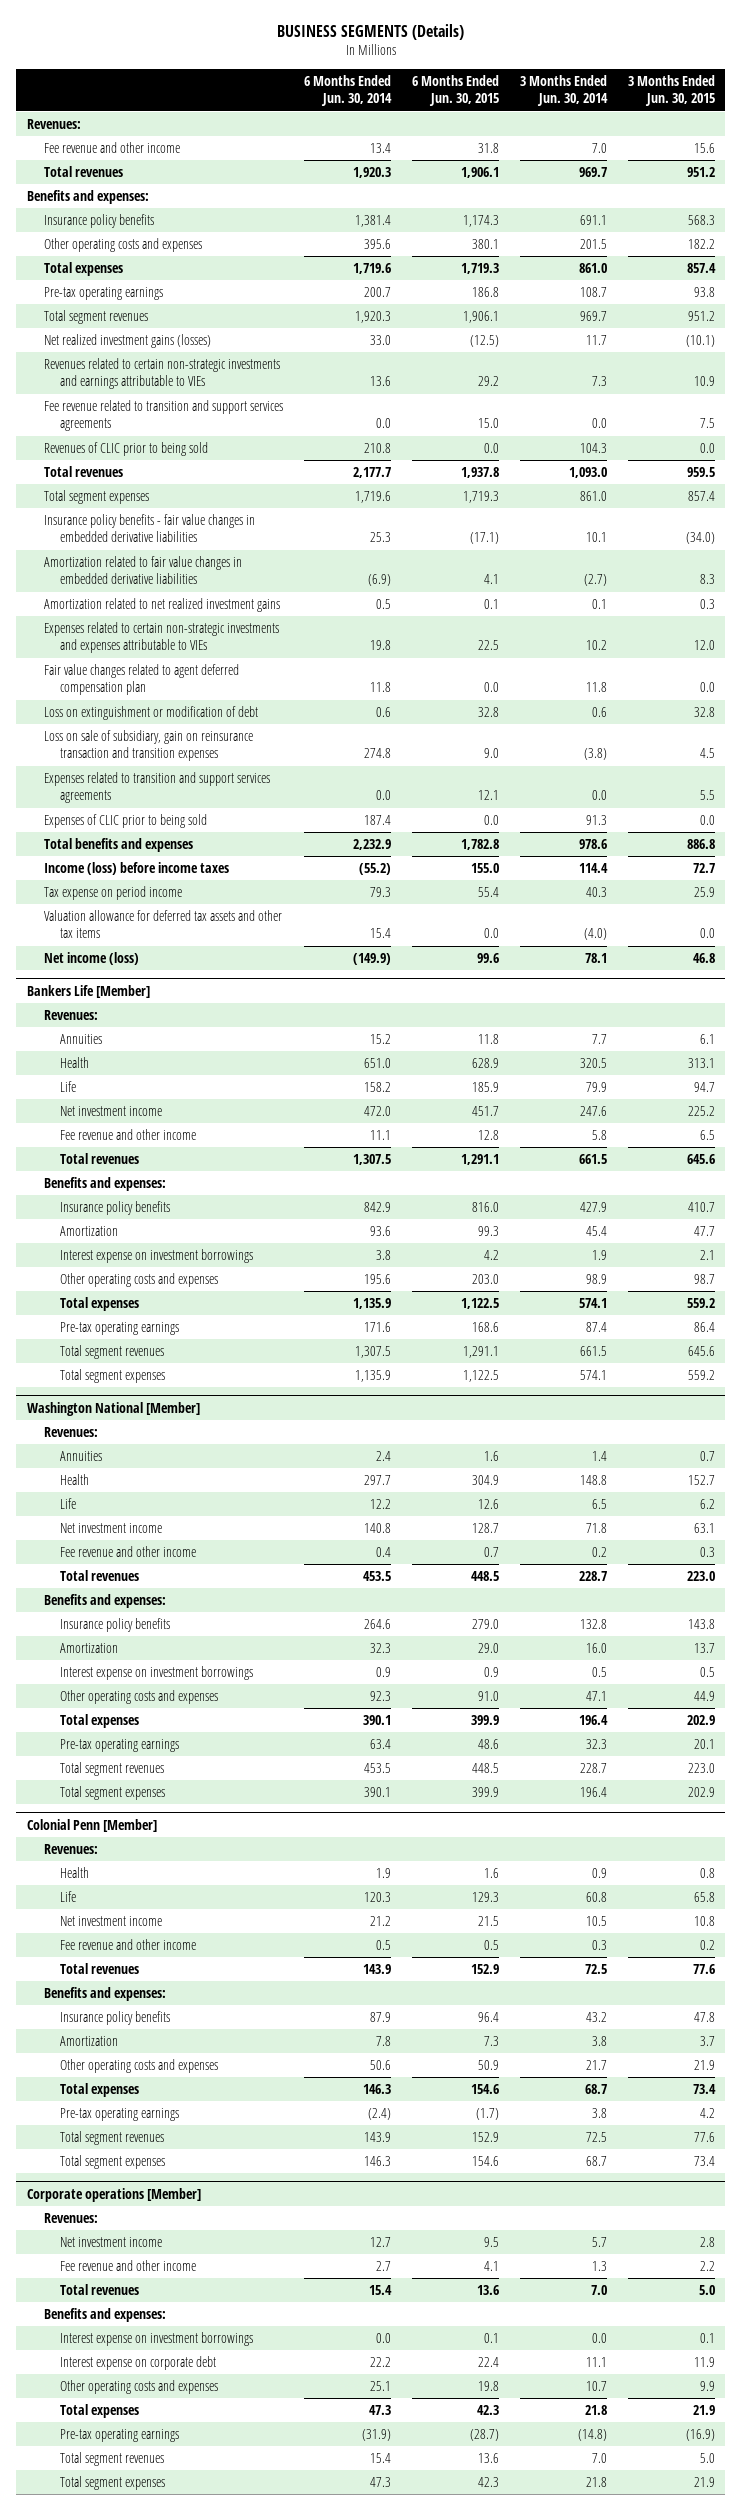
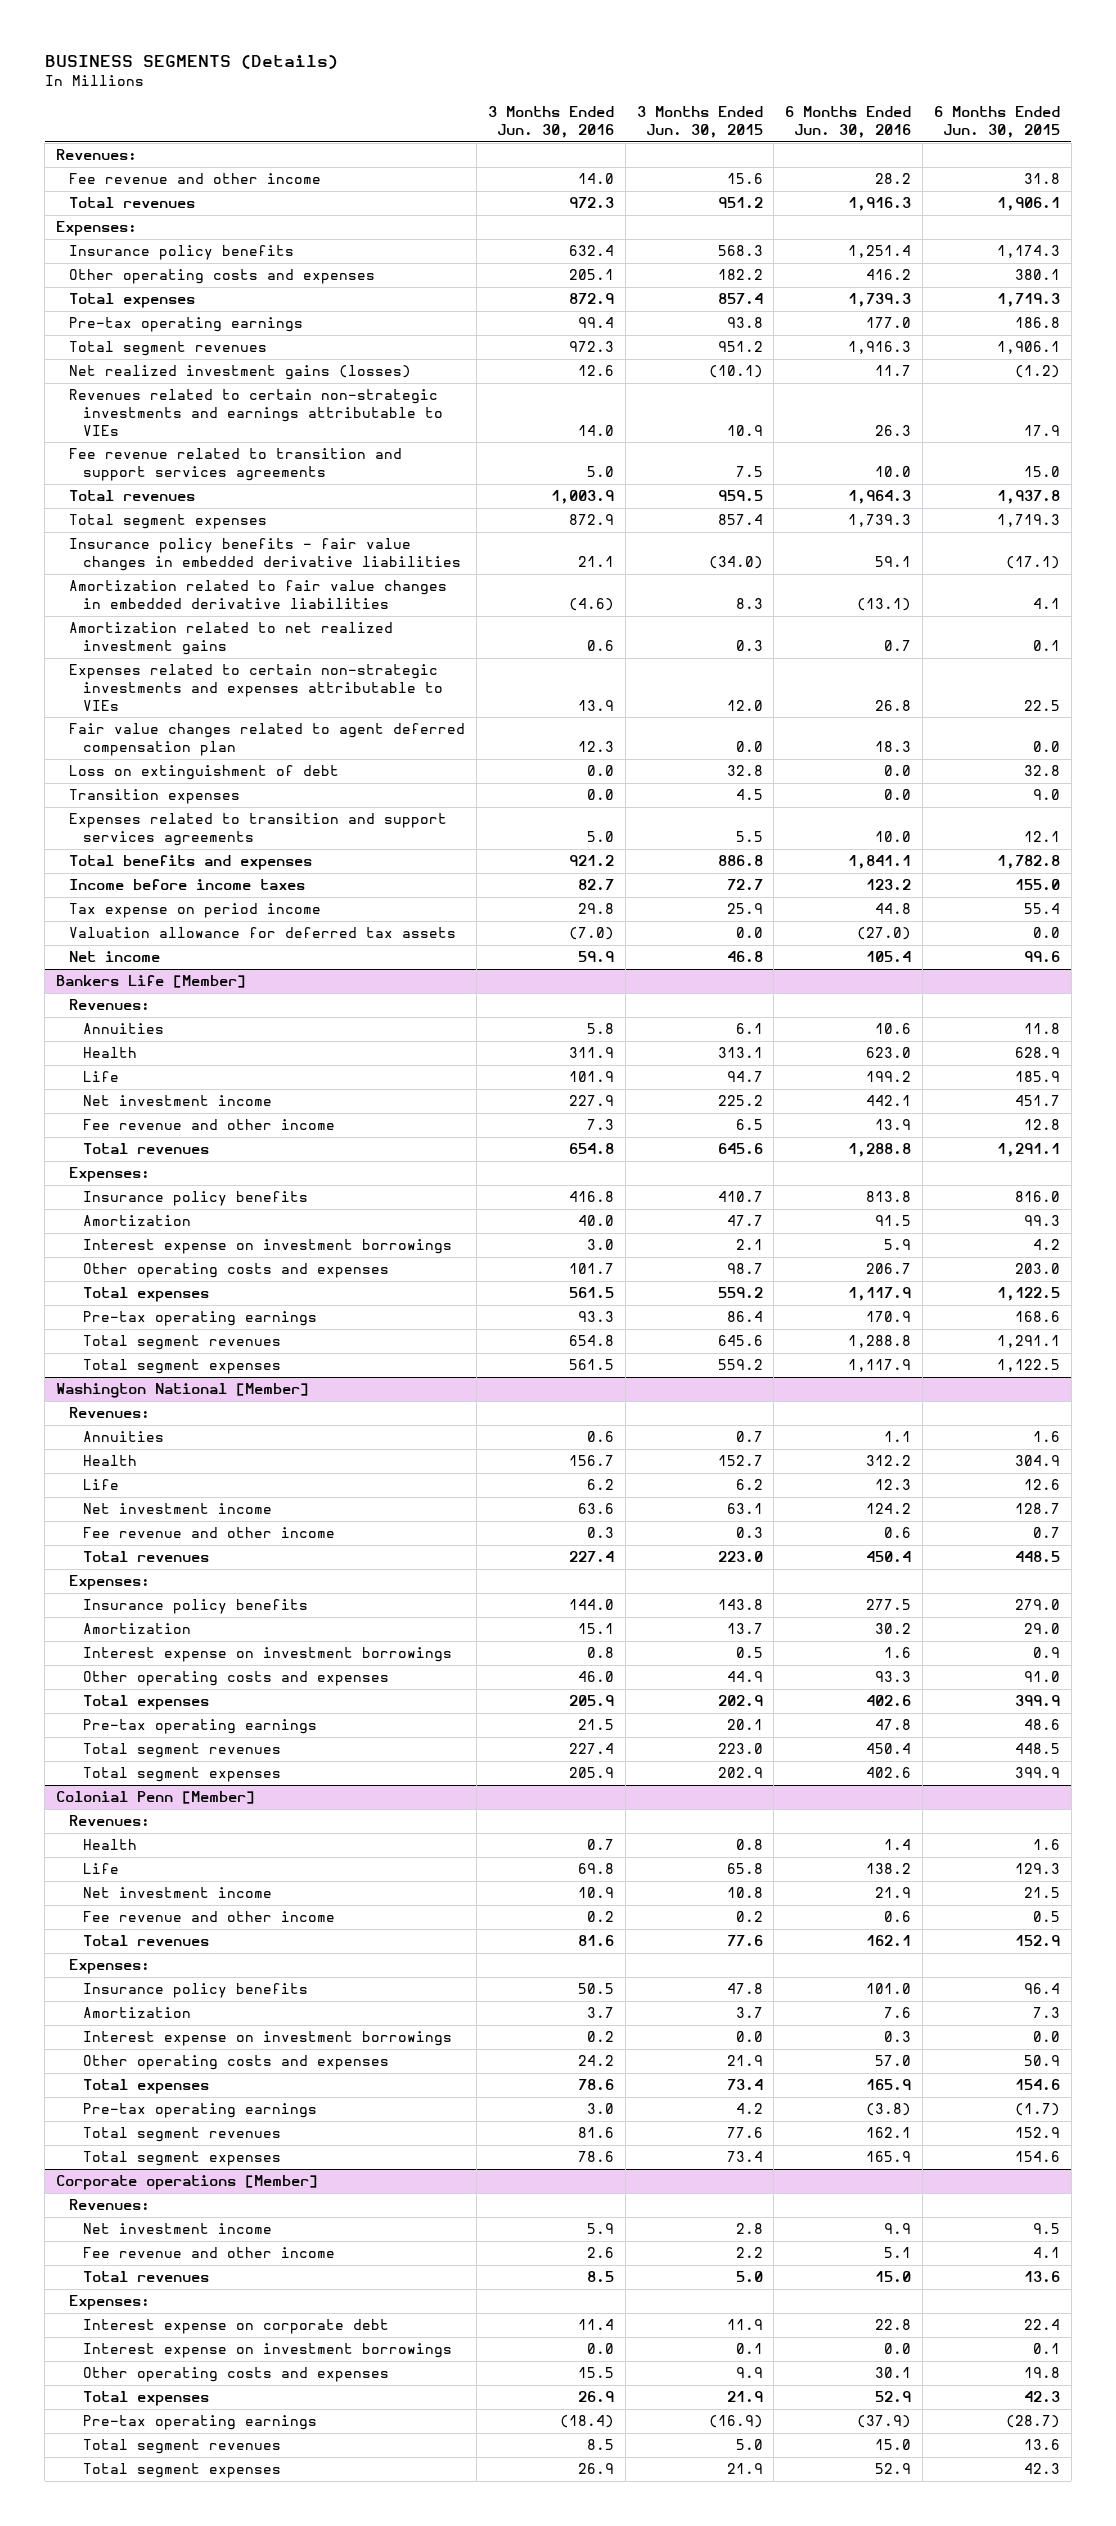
[303,74,392,107] 6 Months Ended Jun. 30, 2014 -> none
[519,74,608,107] 3 Months Ended Jun. 30, 2014 -> none
none -> [488,106,615,138] 3 Months Ended Jun. 30, 2016
none -> [785,106,912,138] 6 Months Ended Jun. 30, 2016
[26,189,149,204] Benefits and expenses: -> [56,221,138,237] Expenses:
[469,334,499,347] (12.5) -> [1014,365,1060,379] (1.2)
[477,376,499,387] 29.2 -> [1023,424,1060,436] 17.9
[43,441,208,456] Revenues of CLIC prior to being sold -> none
[43,705,258,720] Loss on extinguishment or modification of debt -> [69,765,340,781] Loss on extinguishment of debt
[43,729,253,762] Loss on sale of subsidiary, gain on reinsurance transaction and transition expenses -> [69,789,241,805] Transition expenses
[43,813,207,828] Expenses of CLIC prior to being sold -> none
[43,861,229,875] Income (loss) before income taxes -> [69,879,306,891] Income before income taxes
[43,909,282,939] Valuation allowance for deferred tax assets and other tax items -> [69,927,457,939] Valuation allowance for deferred tax assets
[43,951,139,965] Net income (loss) -> [69,951,161,963] Net income
[43,1176,166,1191] Benefits and expenses: -> [69,1167,151,1183] Expenses:
[43,1593,166,1608] Benefits and expenses: -> [69,1575,151,1591] Expenses:
[43,1986,166,2001] Benefits and expenses: -> [69,1959,151,1975] Expenses:
none -> [82,2031,452,2047] Interest expense on investment borrowings
[43,2307,166,2322] Benefits and expenses: -> [69,2295,151,2311] Expenses:
[60,2331,254,2346] Interest expense on investment borrowings -> [82,2343,452,2359] Interest expense on investment borrowings

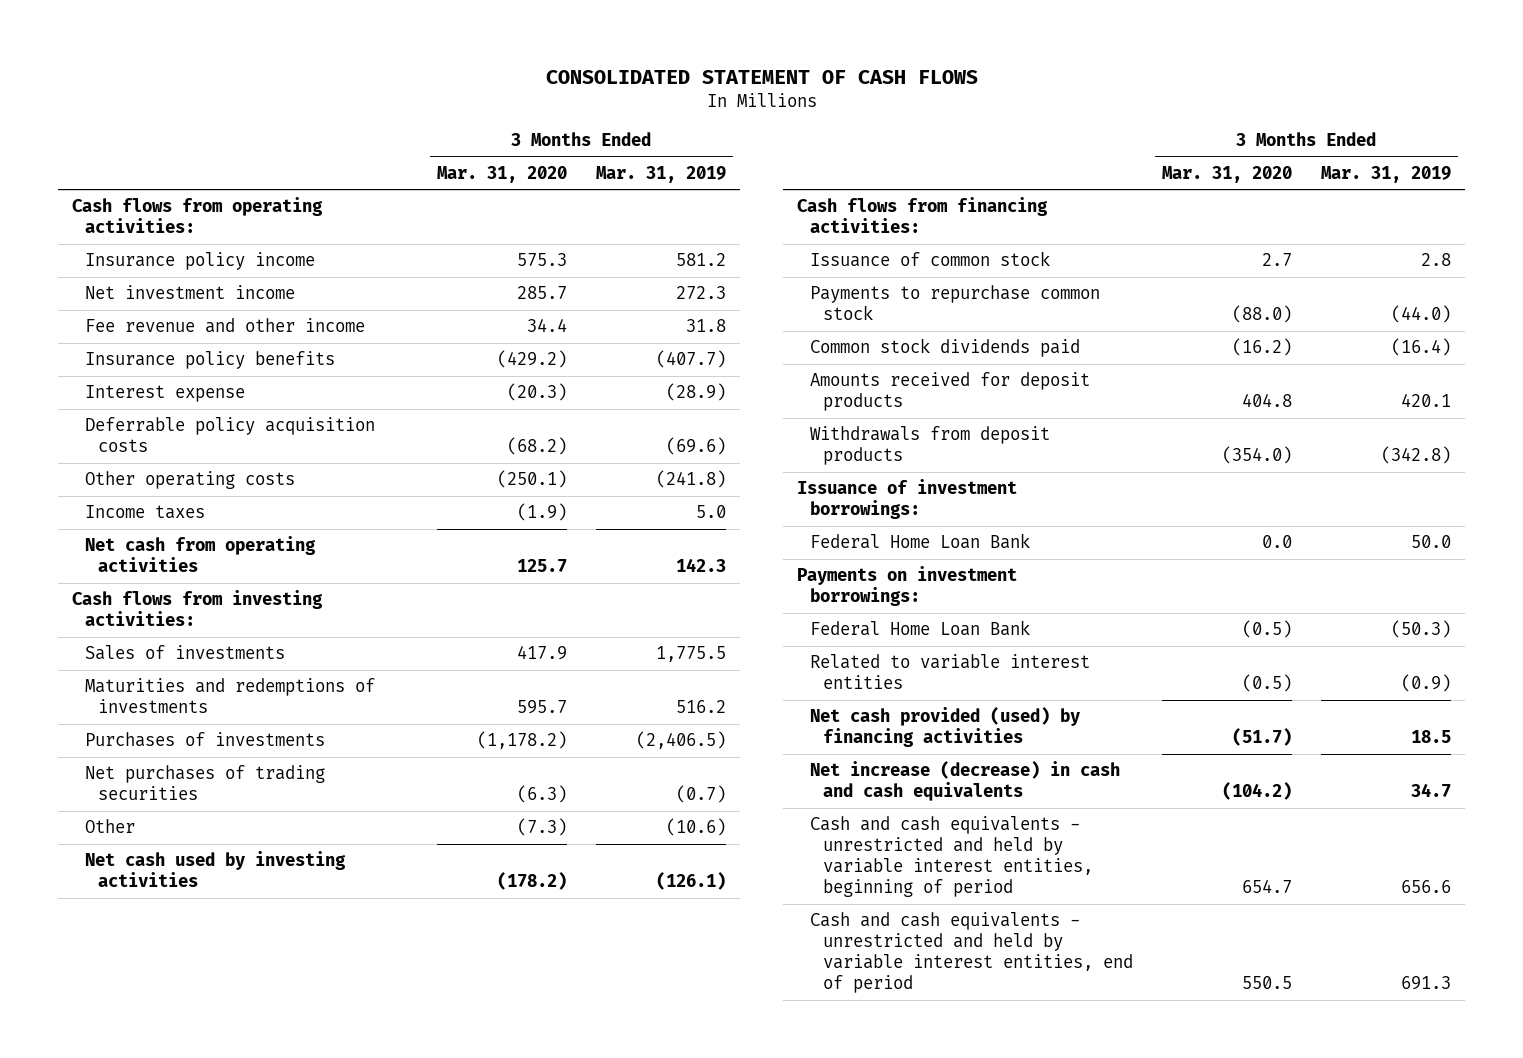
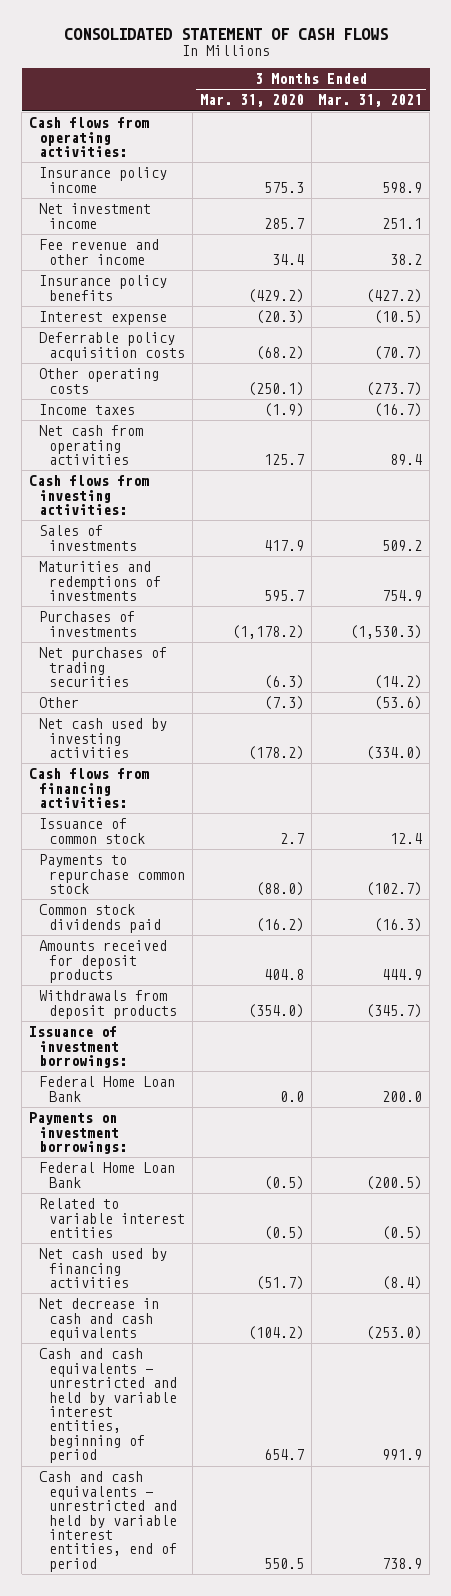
[595,165,726,183] Mar. 31, 2019 -> none
none -> [318,94,423,108] Mar. 31, 2021
[810,707,1081,748] Net cash provided (used) by financing activities -> [39,1248,168,1289] Net cash used by financing activities
[810,761,1121,802] Net increase (decrease) in cash and cash equivalents -> [39,1298,160,1342] Net decrease in cash and cash equivalents

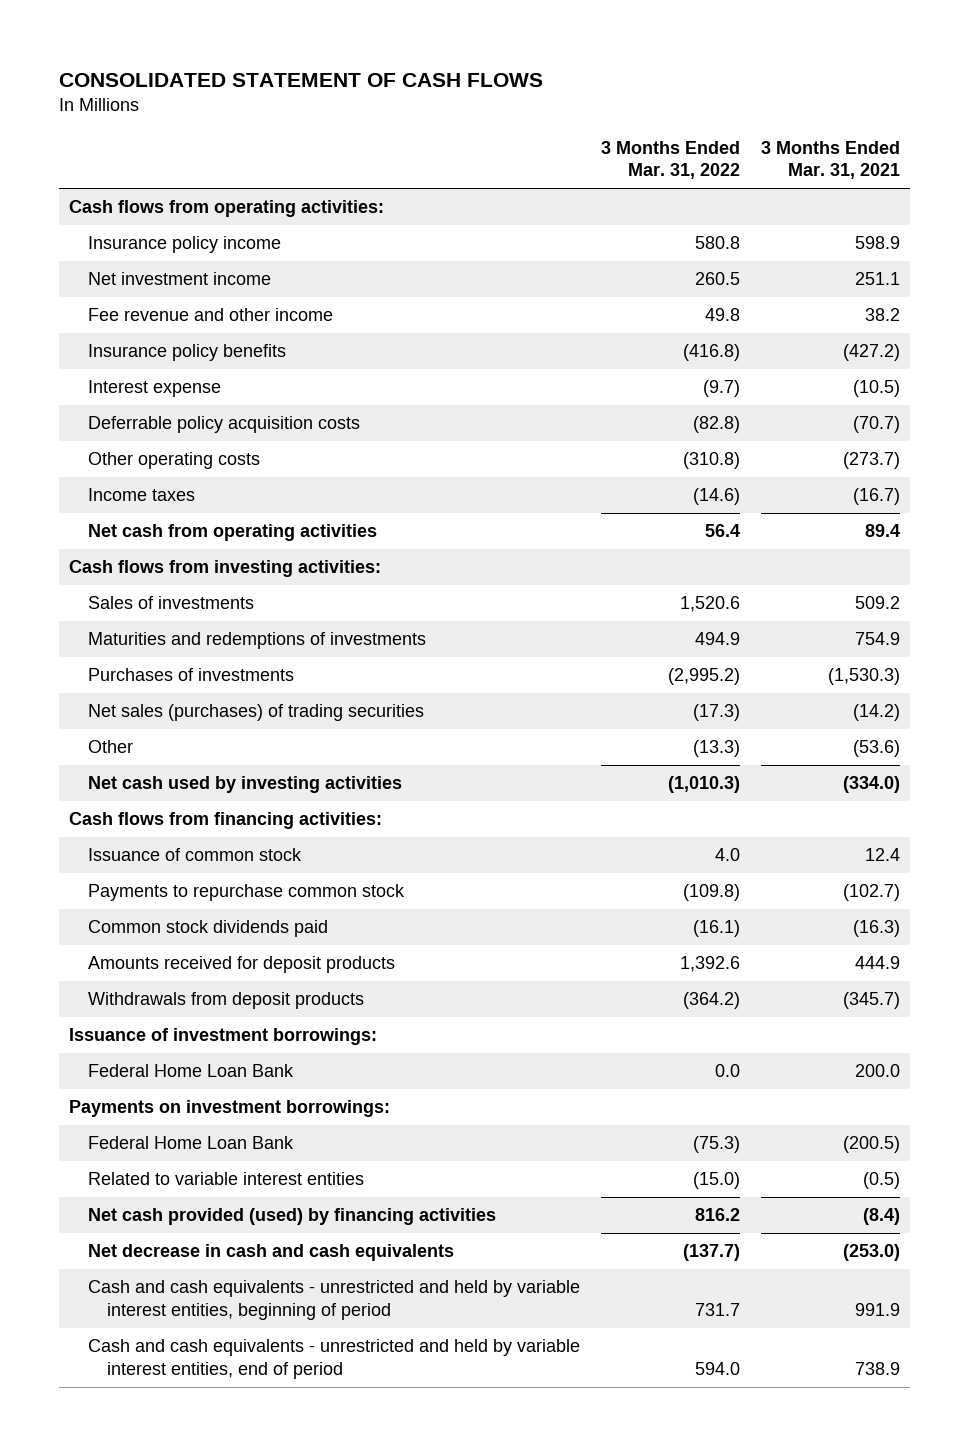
[199,94,304,108] Mar. 31, 2020 -> none
none -> [601,140,741,180] 3 Months Ended Mar. 31, 2022
[39,647,168,688] Net purchases of trading securities -> [88,704,425,722] Net sales (purchases) of trading securities
[39,1248,168,1289] Net cash used by financing activities -> [88,1208,497,1226] Net cash provided (used) by financing activities

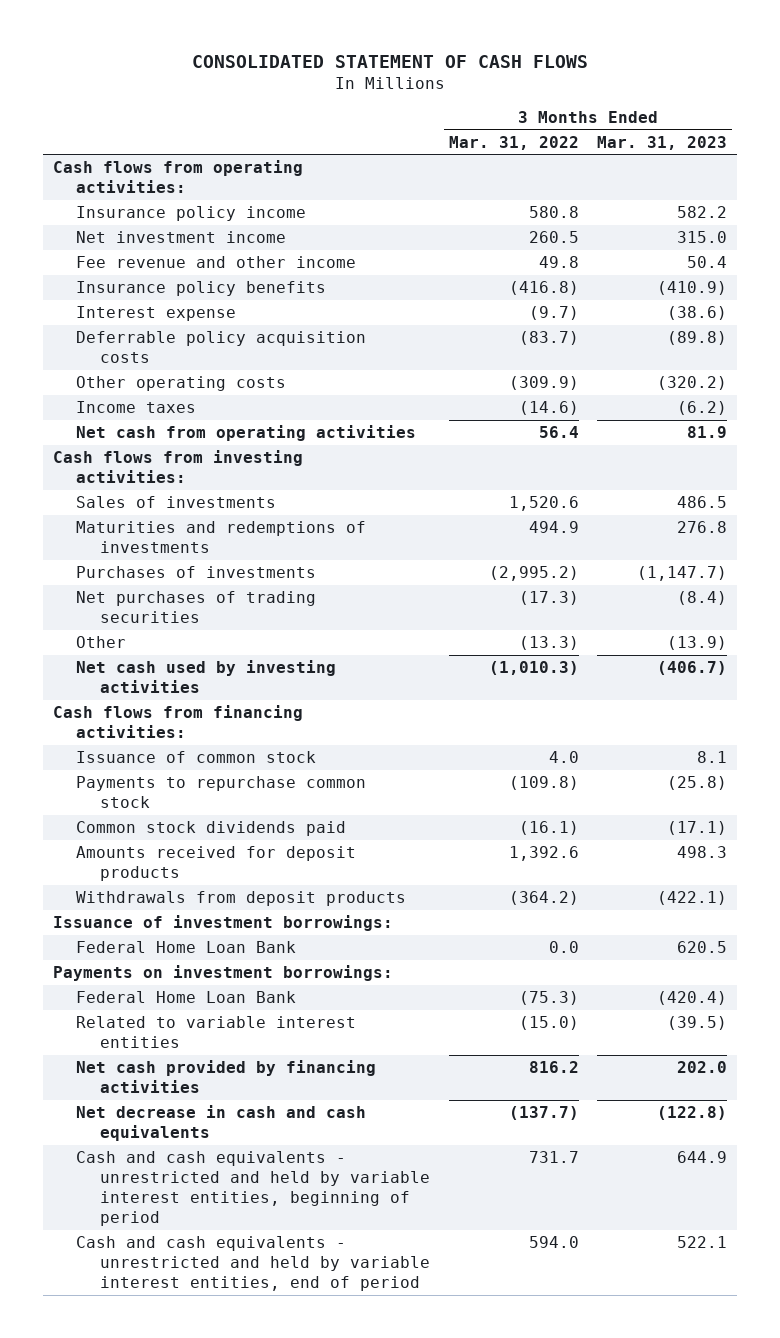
[760,140,900,180] 3 Months Ended Mar. 31, 2021 -> none
none -> [597,135,728,150] Mar. 31, 2023
[693,416,741,434] (82.8) -> [518,331,579,346] (83.7)
[683,452,741,470] (310.8) -> [508,376,579,391] (309.9)
[88,704,425,722] Net sales (purchases) of trading securities -> [76,591,317,624] Net purchases of trading securities
[88,1208,497,1226] Net cash provided (used) by financing activities -> [76,1060,377,1094] Net cash provided by financing activities

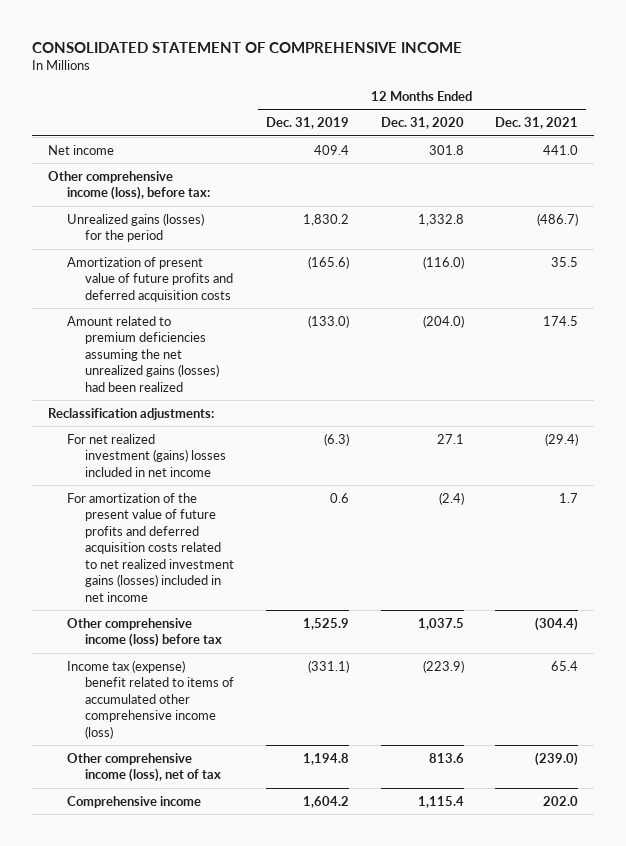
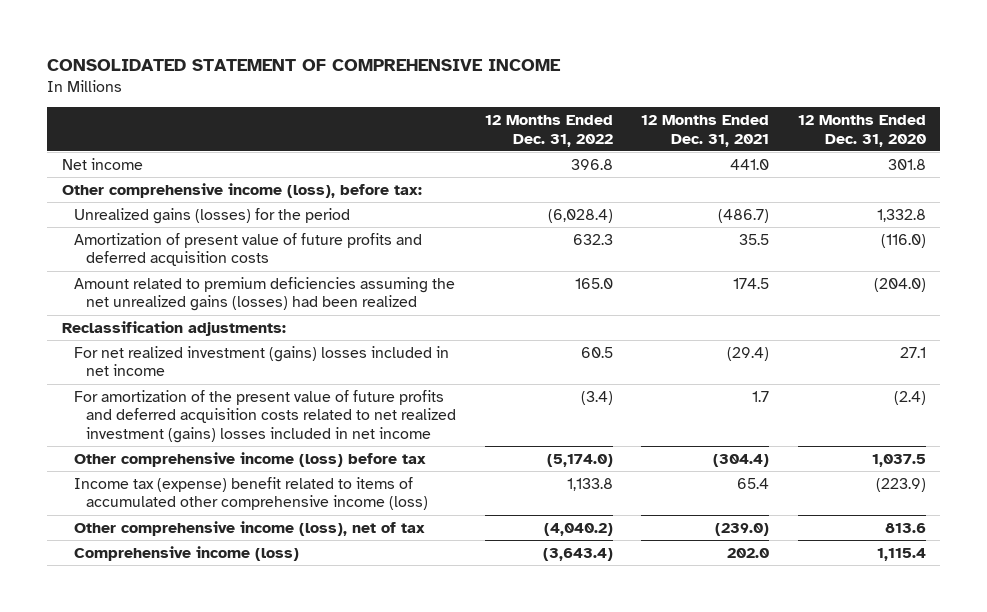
[265,117,349,130] Dec. 31, 2019 -> none
none -> [484,115,613,147] 12 Months Ended Dec. 31, 2022
[66,492,235,602] For amortization of the present value of future profits and deferred acquisition costs related to net realized investment gains (losses) included in net income -> [74,389,457,443] For amortization of the present value of future profits and deferred acquisition costs related to net realized investment (gains) losses included in net income
[66,795,201,808] Comprehensive income -> [74,545,300,561] Comprehensive income (loss)

